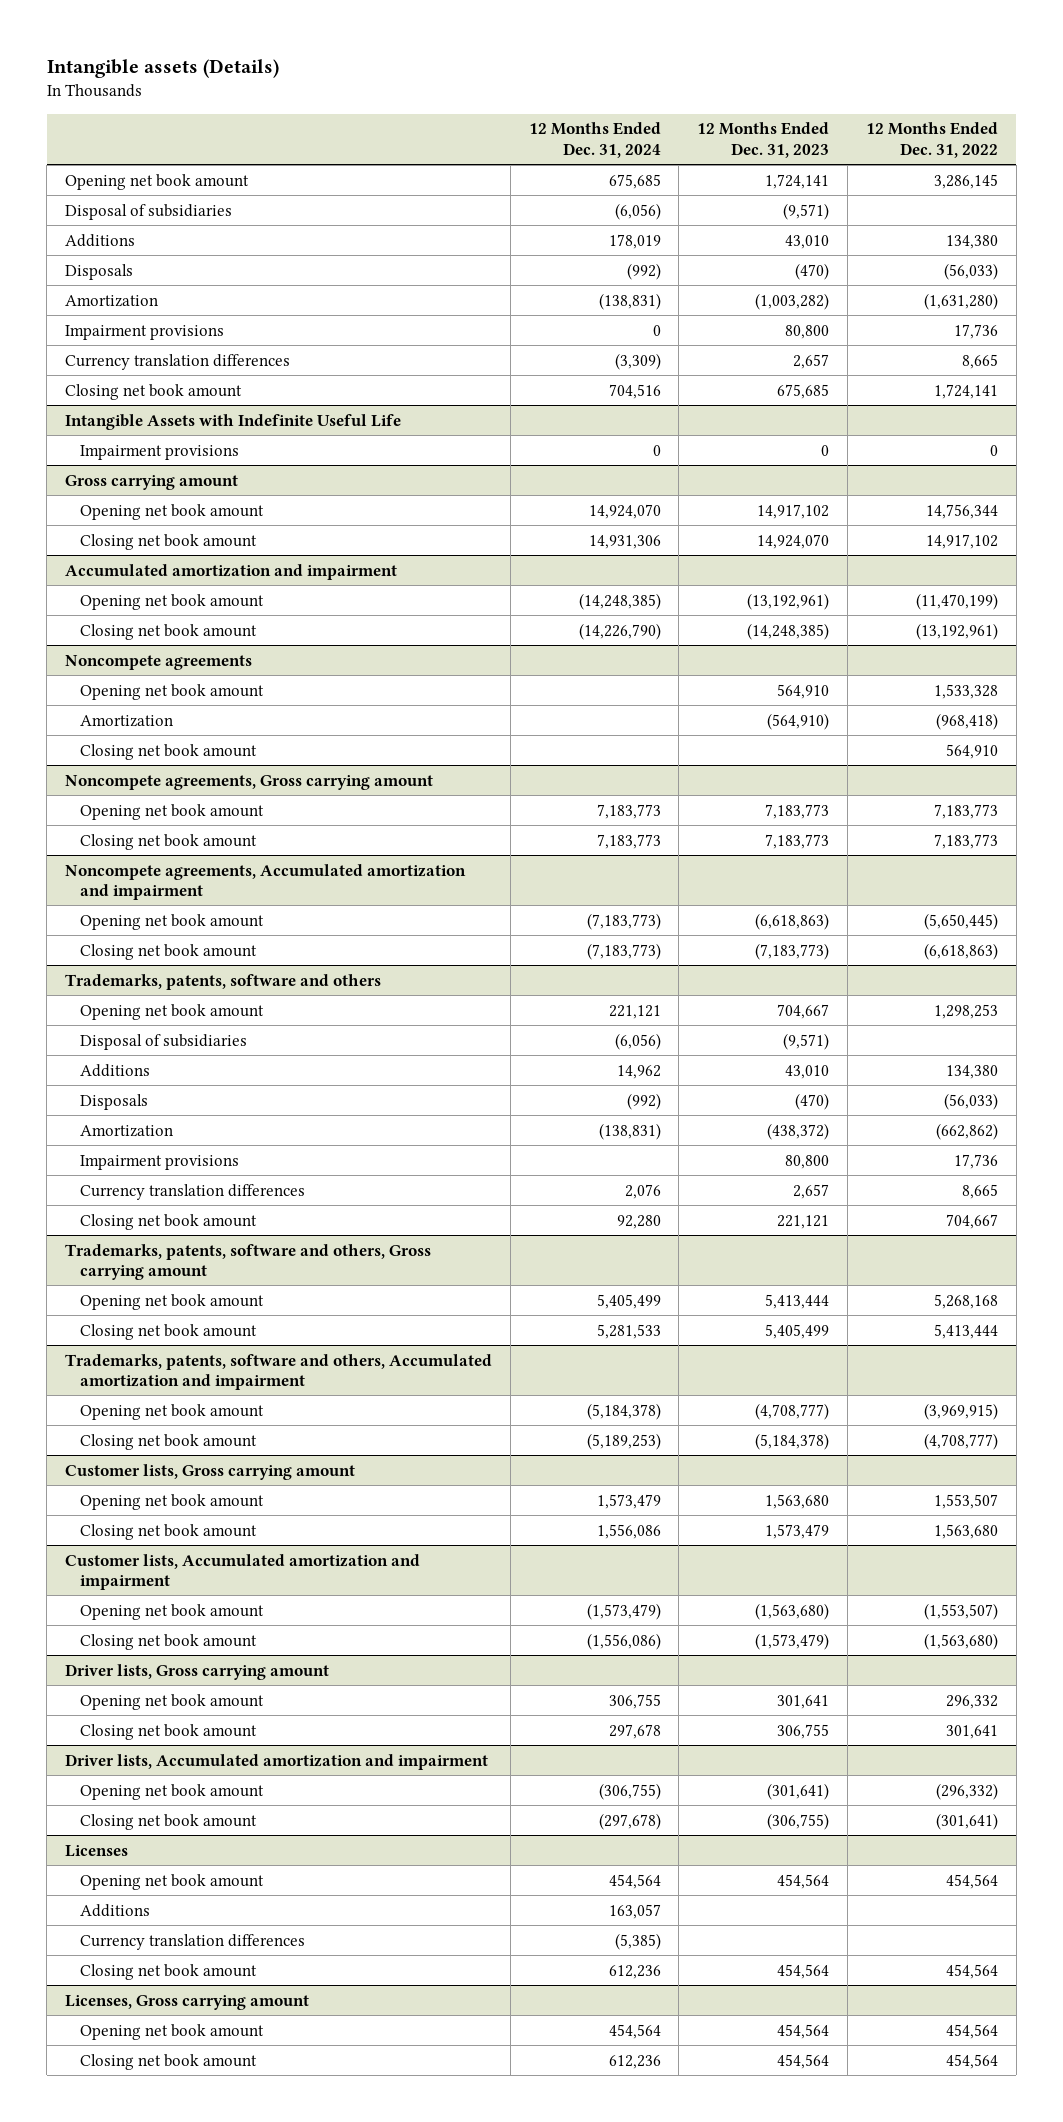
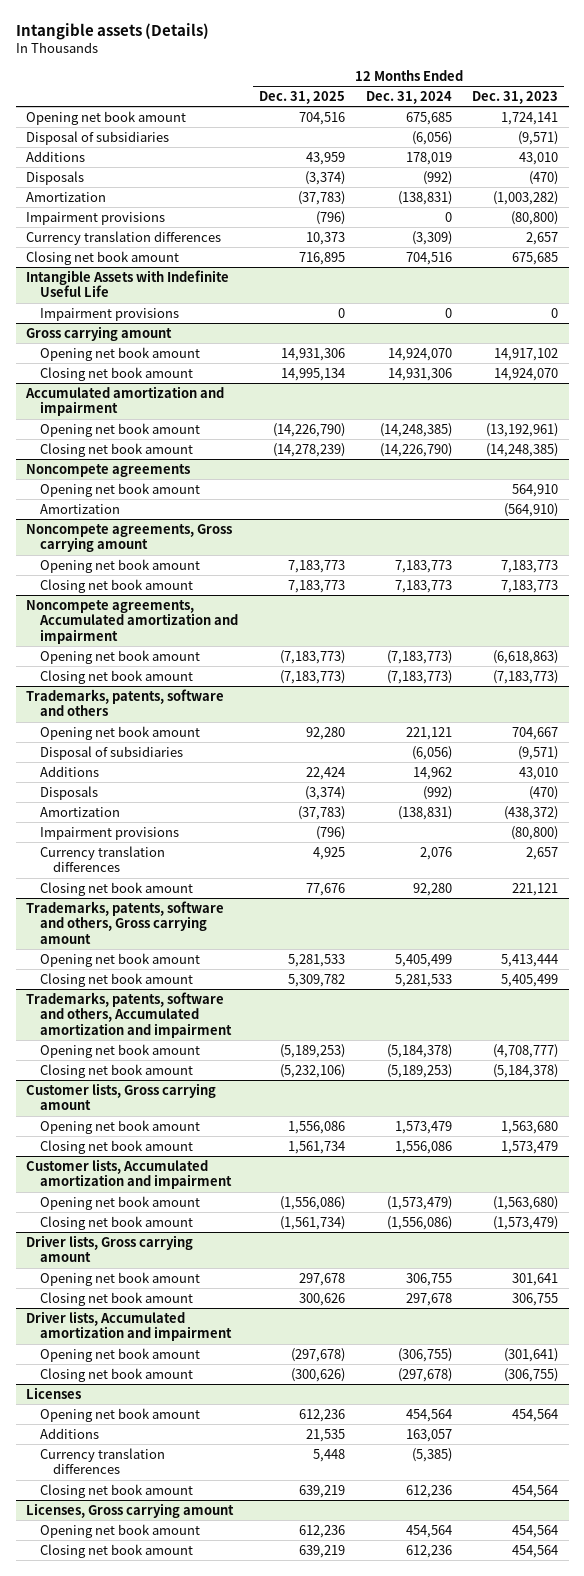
[865,122,998,158] 12 Months Ended Dec. 31, 2022 -> none
none -> [258,90,345,104] Dec. 31, 2025
[785,324,830,339] 80,800 -> [511,210,559,225] (80,800)
[80,743,258,760] Closing net book amount -> none
[785,1154,830,1169] 80,800 -> [511,825,559,840] (80,800)

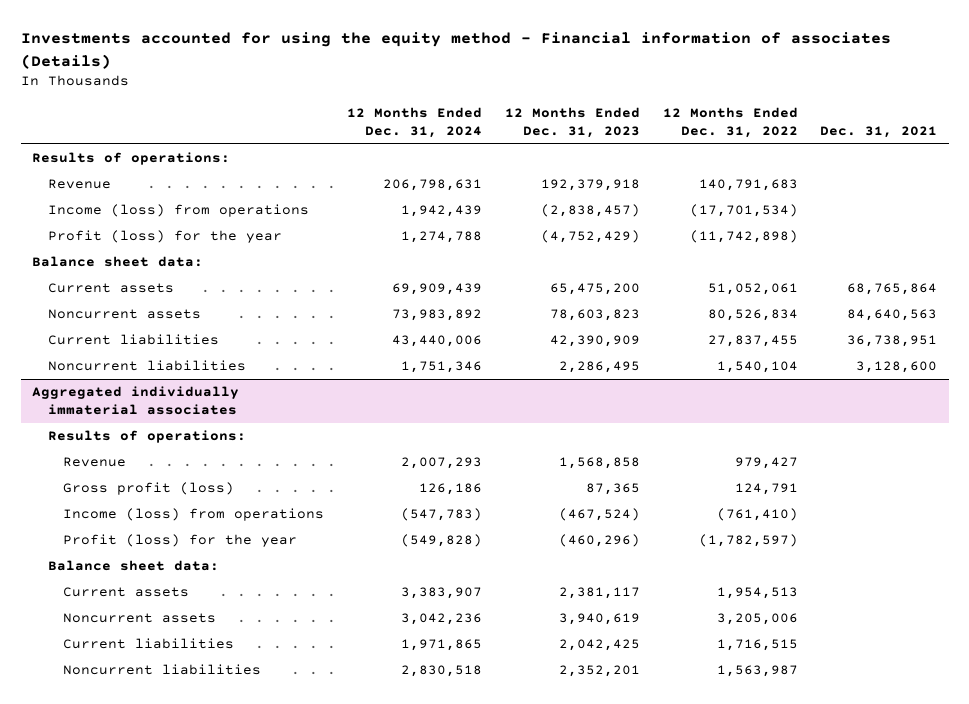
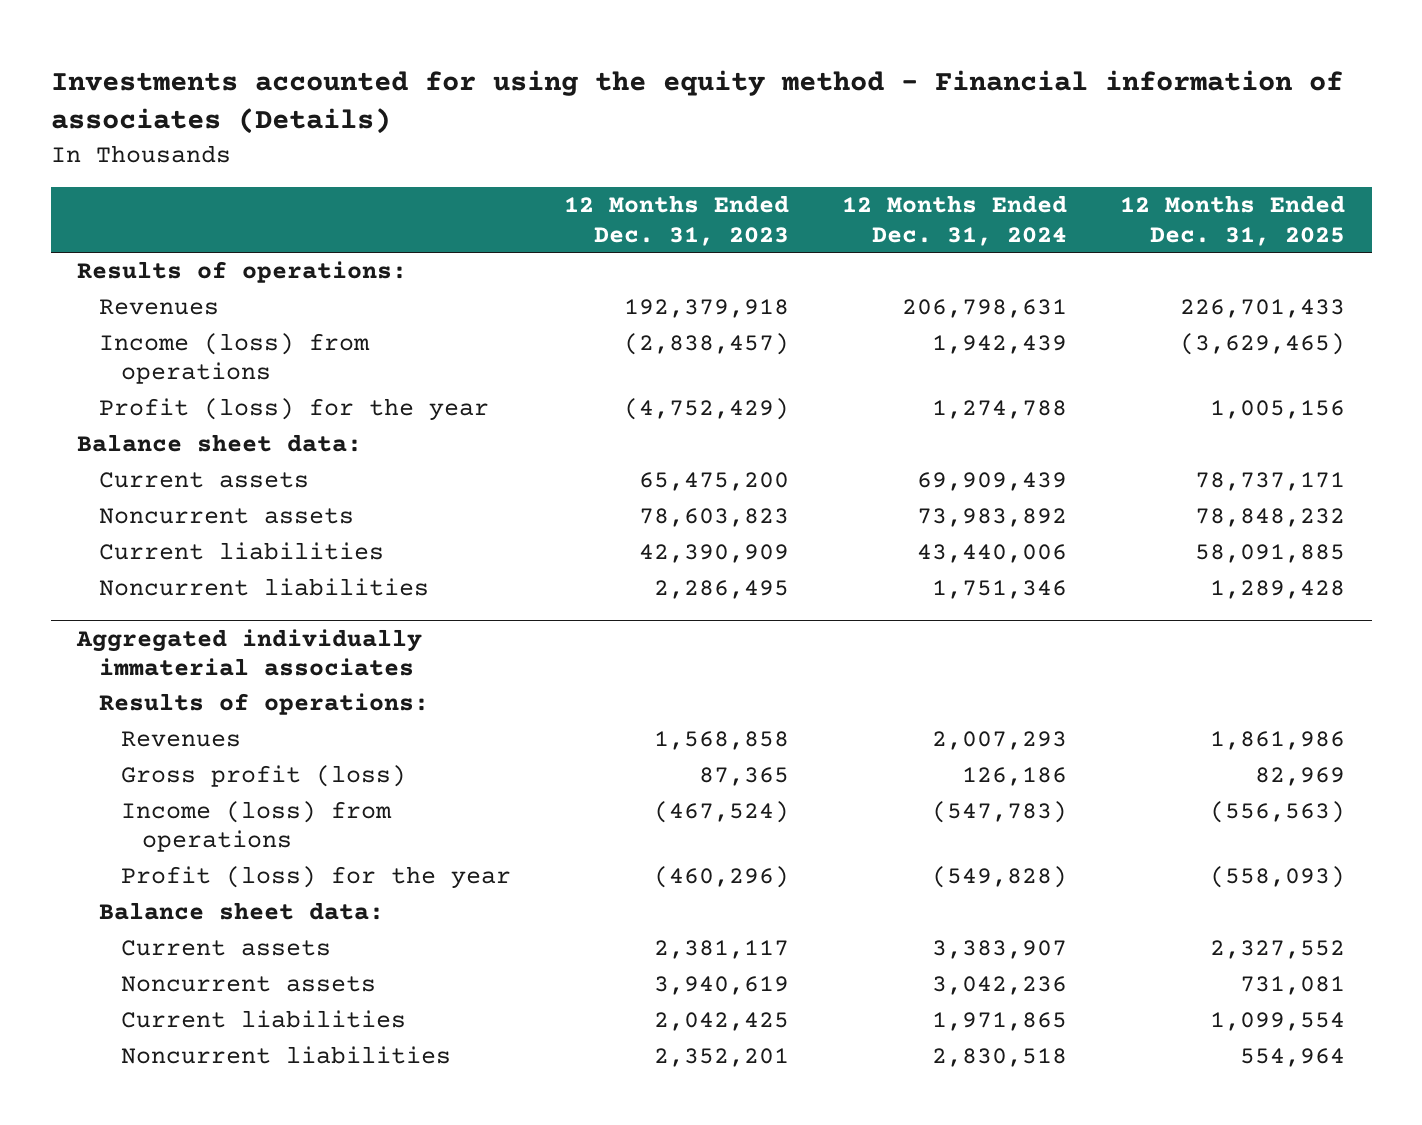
[662,107,798,138] 12 Months Ended Dec. 31, 2022 -> none
[820,125,938,138] Dec. 31, 2021 -> none
none -> [1120,195,1346,246] 12 Months Ended Dec. 31, 2025
[47,179,111,190] Revenue -> [98,299,219,316] Revenues
[63,457,127,468] Revenue -> [120,731,241,748] Revenues

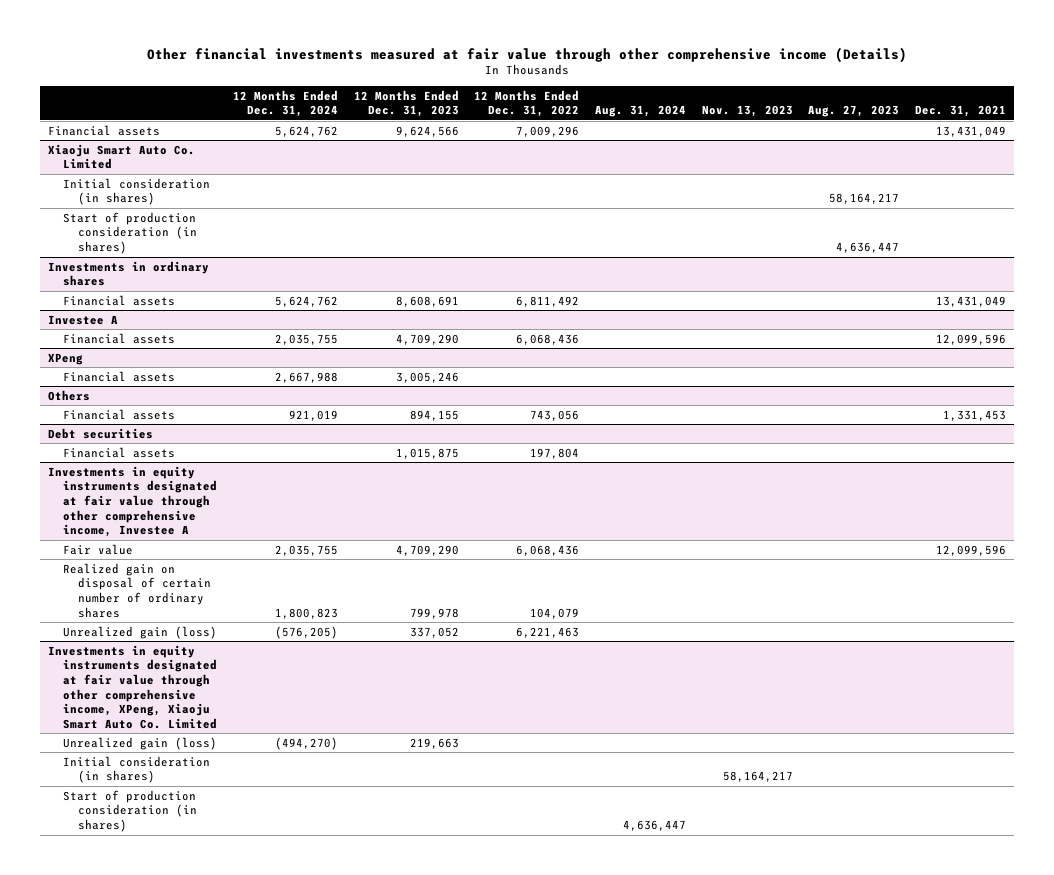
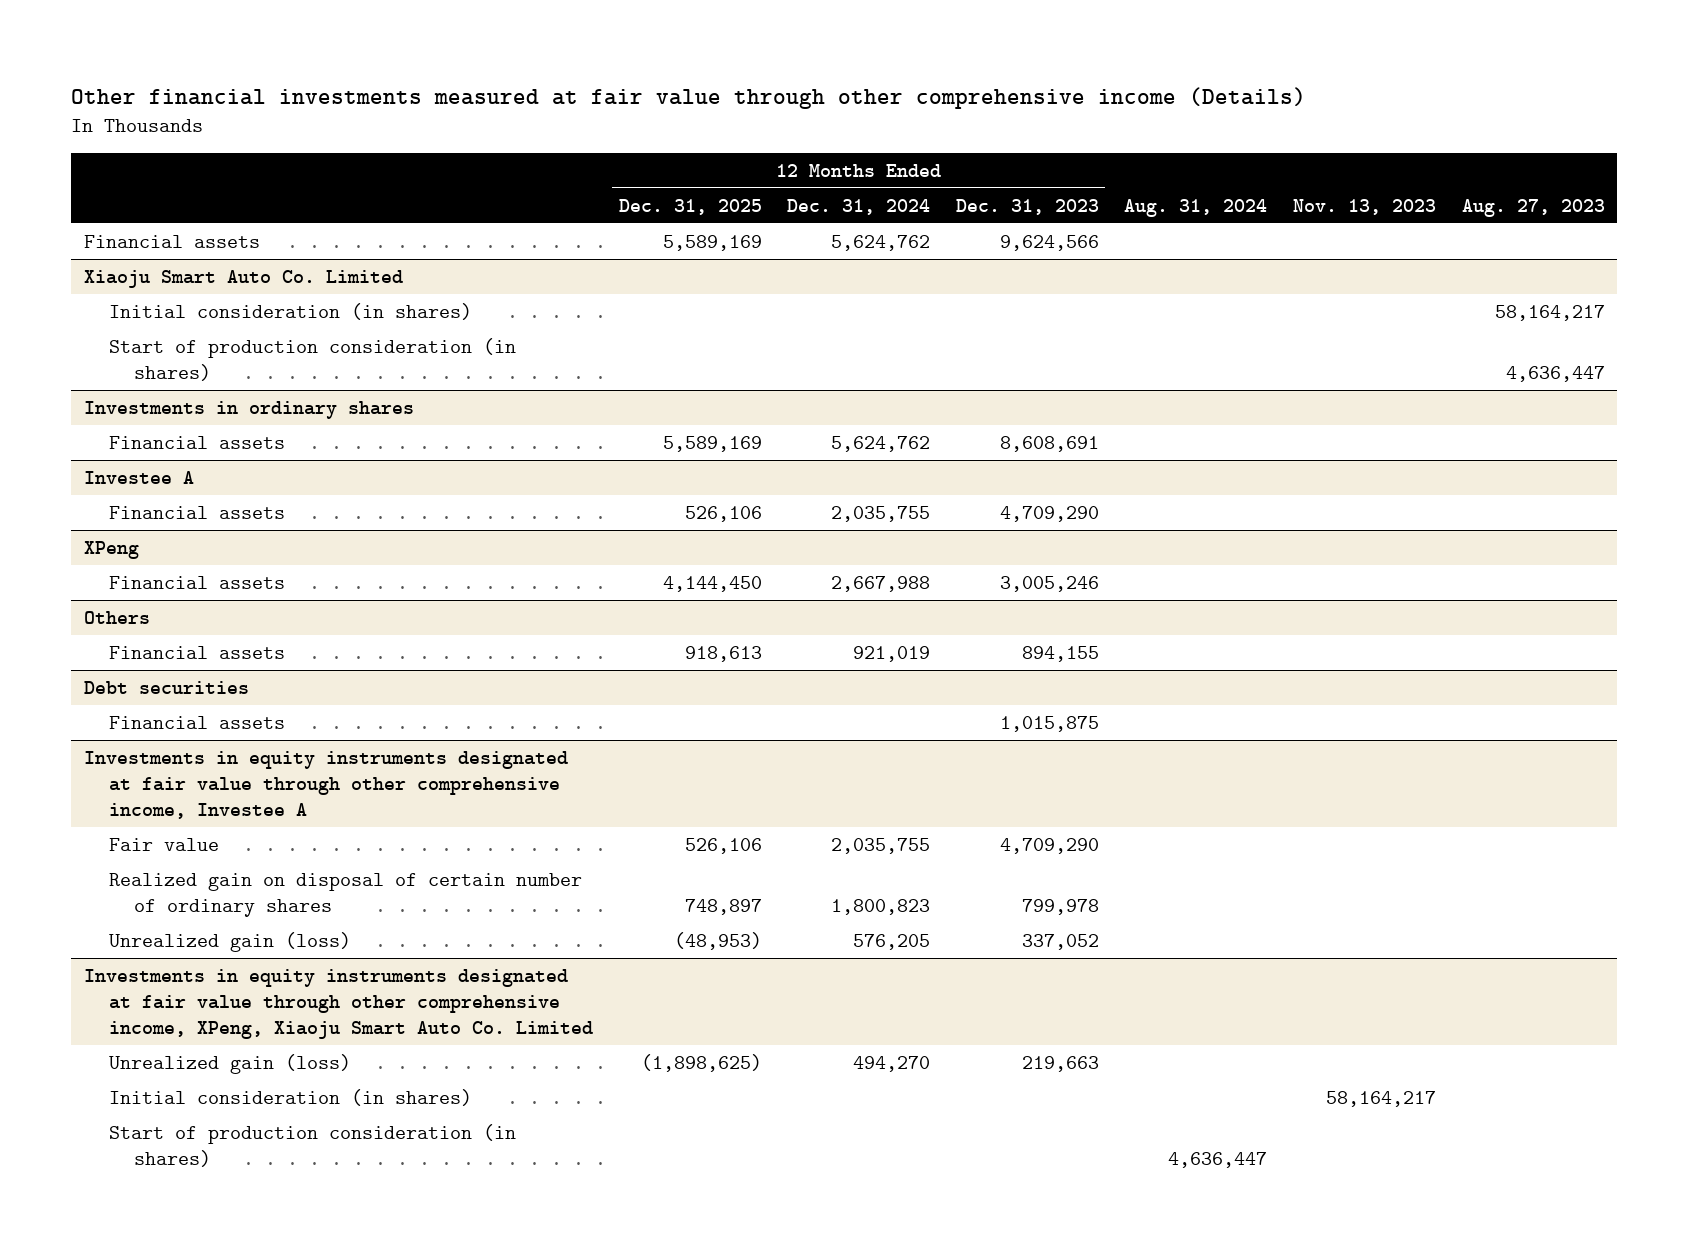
[474,89,580,118] 12 Months Ended Dec. 31, 2022 -> none
[914,105,1006,118] Dec. 31, 2021 -> none
none -> [618,198,762,215] Dec. 31, 2025
[274,625,338,639] (576,205) -> [853,933,931,950] 576,205
[274,736,338,750] (494,270) -> [853,1055,931,1072] 494,270

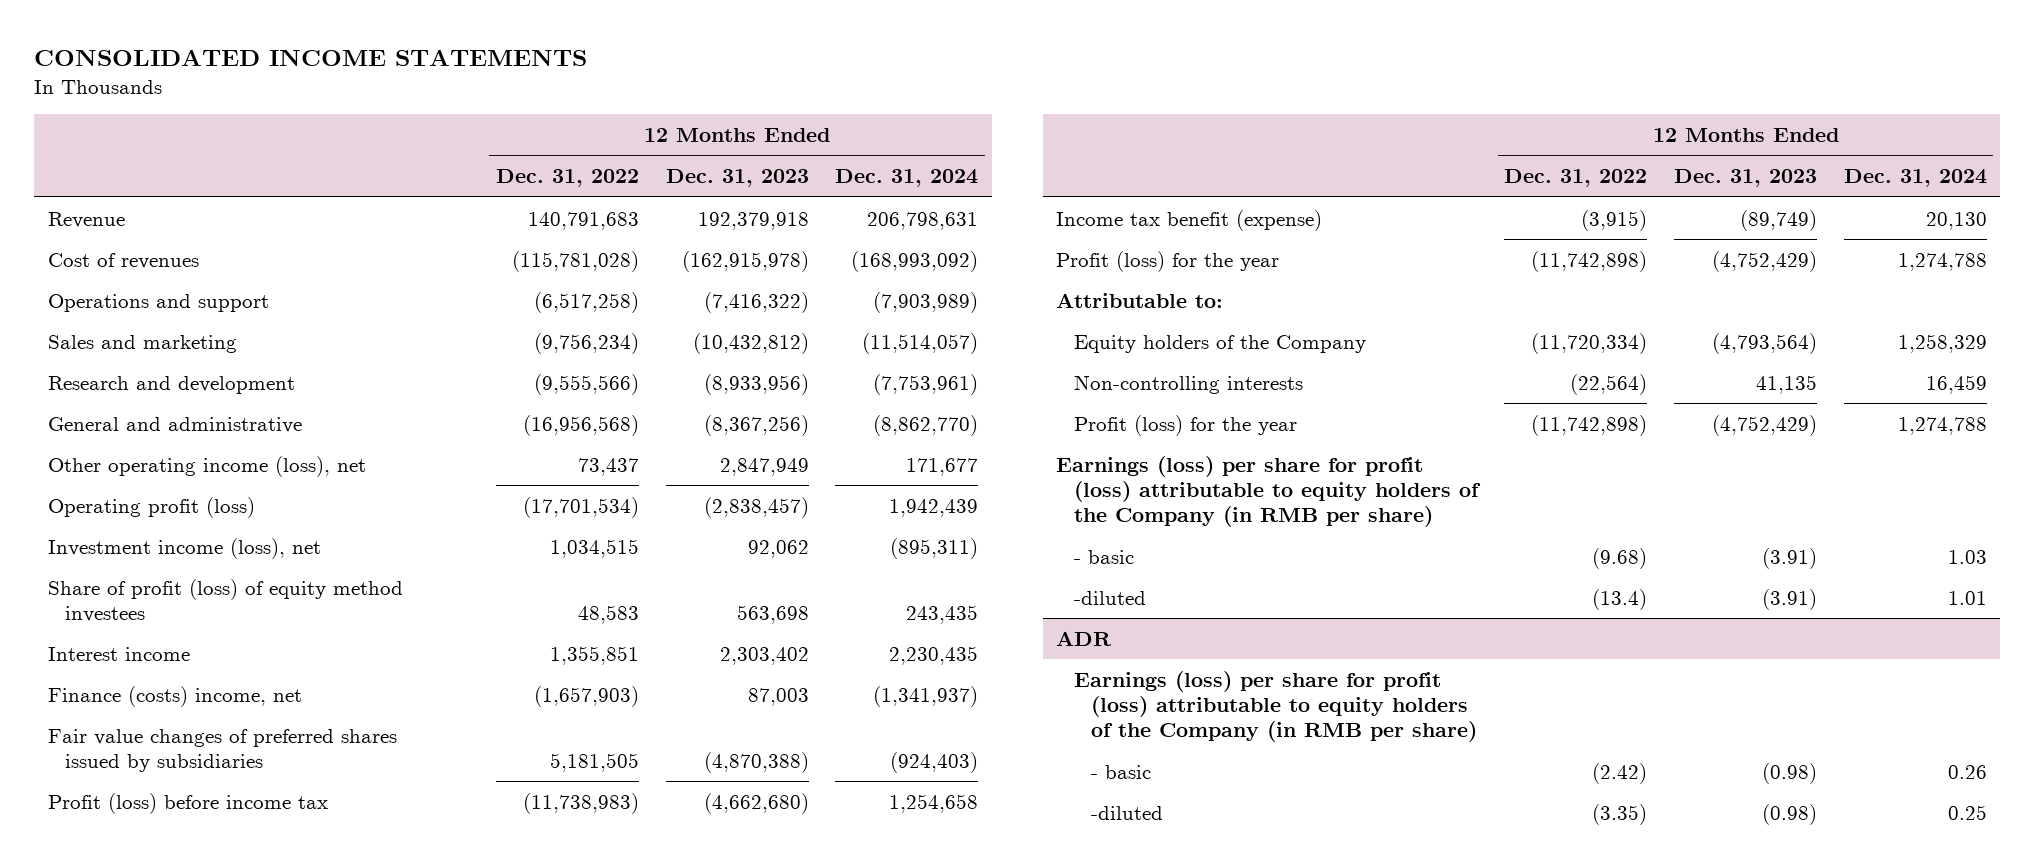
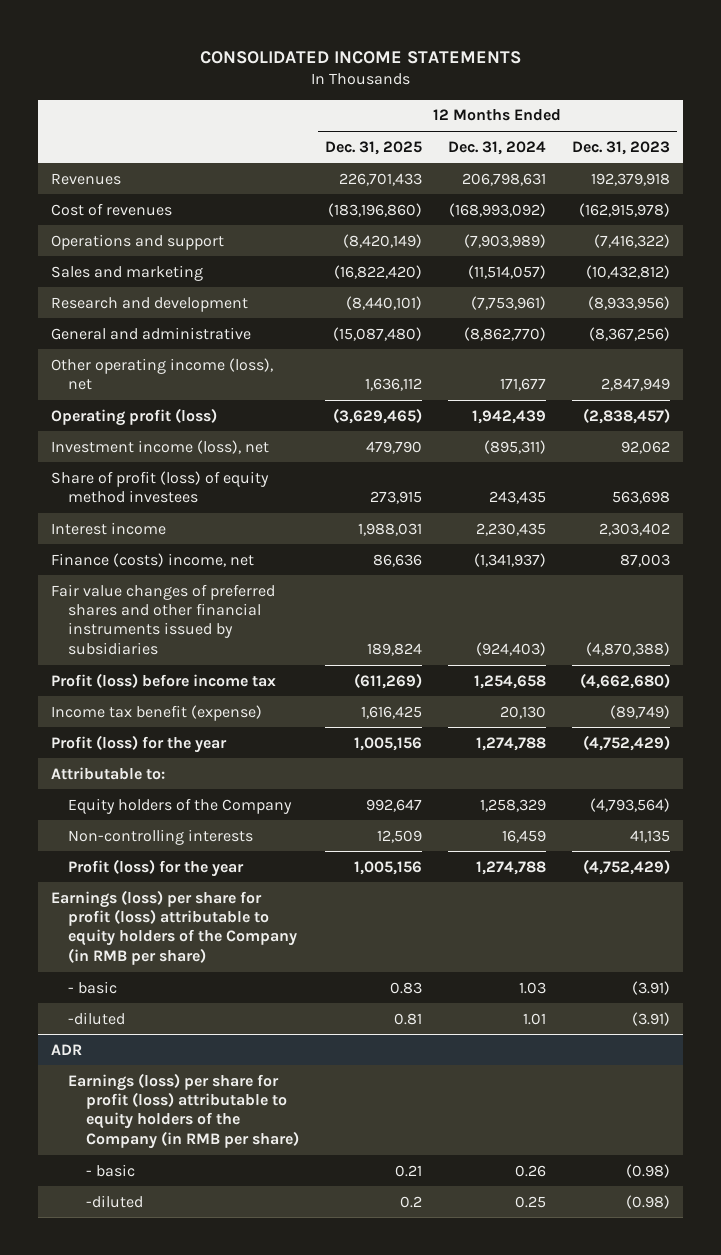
[495,168,639,187] Dec. 31, 2022 -> none
none -> [324,140,422,155] Dec. 31, 2025
[47,211,125,228] Revenue -> [50,172,121,185] Revenues
[47,728,397,772] Fair value changes of preferred shares issued by subsidiaries -> [50,583,275,655] Fair value changes of preferred shares and other financial instruments issued by subsidiaries

